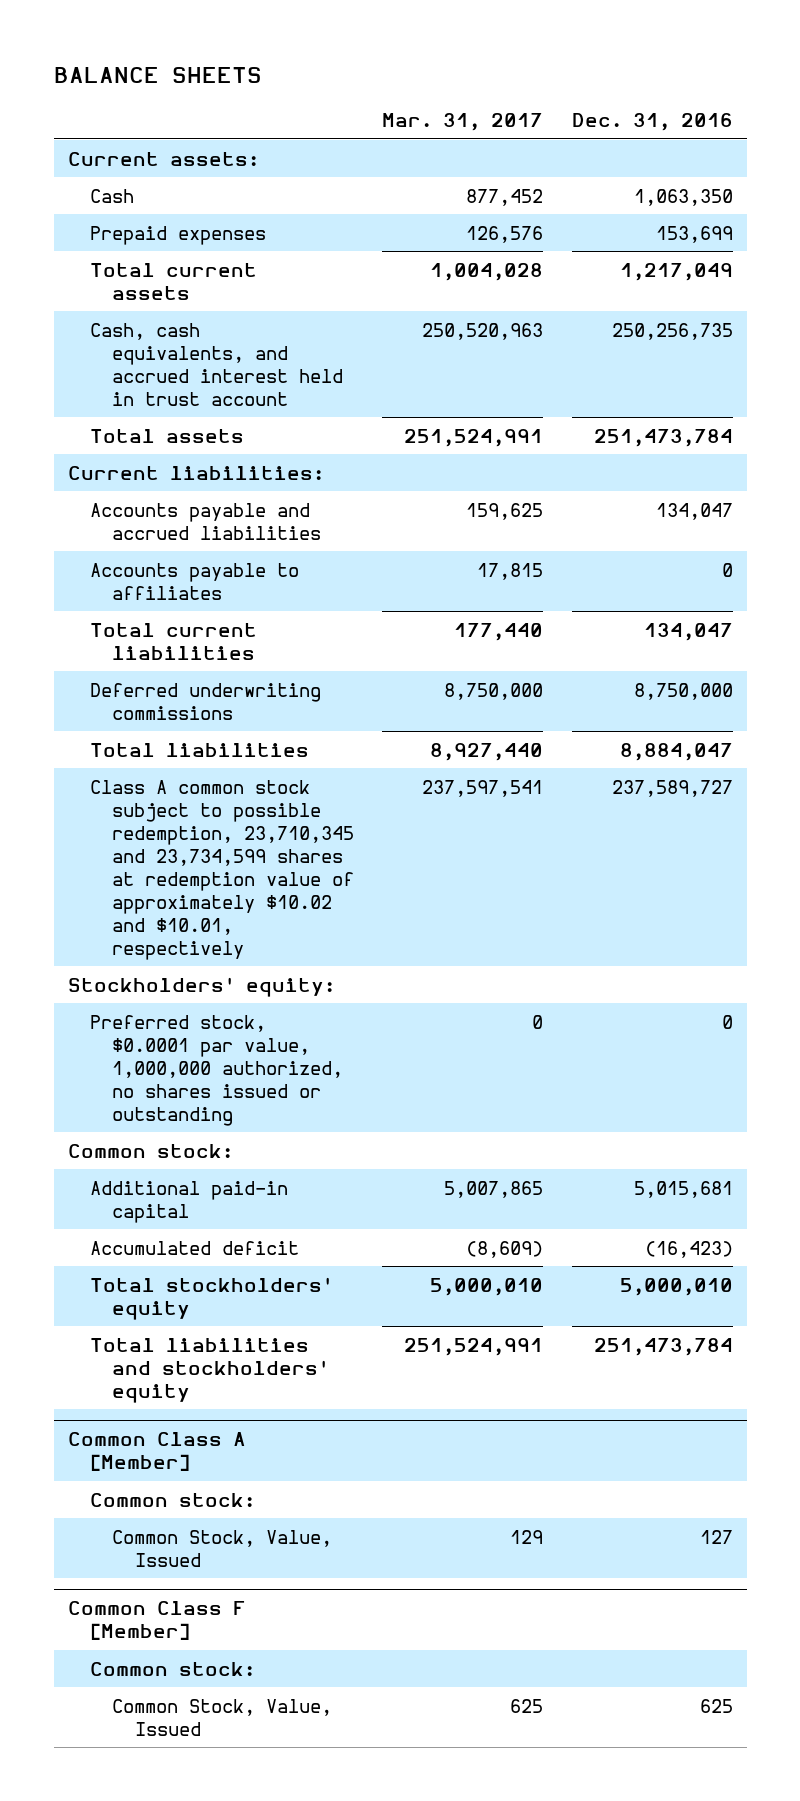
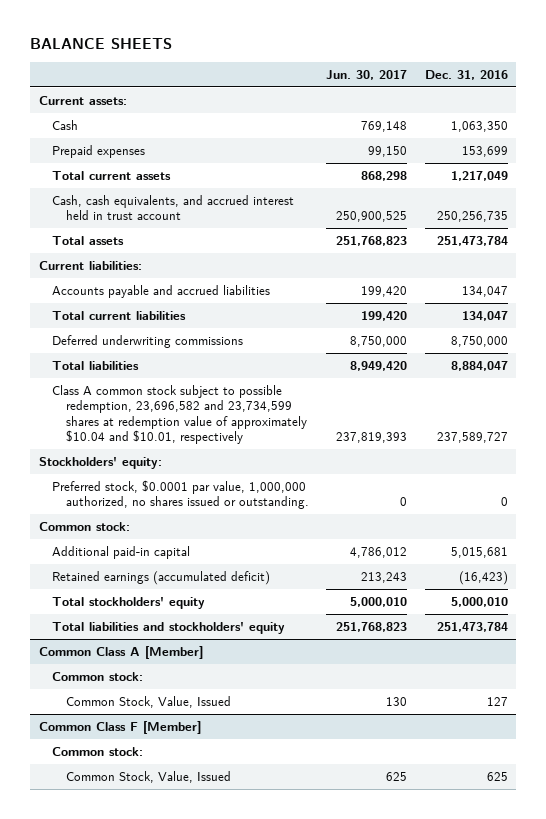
[382,113,544,132] Mar. 31, 2017 -> none
none -> [326,69,408,80] Jun. 30, 2017
[89,562,299,600] Accounts payable to affiliates -> none
[89,779,355,960] Class A common stock subject to possible redemption, 23,710,345 and 23,734,599 shares at redemption value of approximately $10.02 and $10.01, respectively -> [52,384,307,444] Class A common stock subject to possible redemption, 23,696,582 and 23,734,599 shares at redemption value of approximately $10.04 and $10.01, respectively
[89,1014,344,1126] Preferred stock, $0.0001 par value, 1,000,000 authorized, no shares issued or outstanding -> [52,479,309,510] Preferred stock, $0.0001 par value, 1,000,000 authorized, no shares issued or outstanding.
[89,1240,299,1255] Accumulated deficit -> [52,570,271,585] Retained earnings (accumulated deficit)

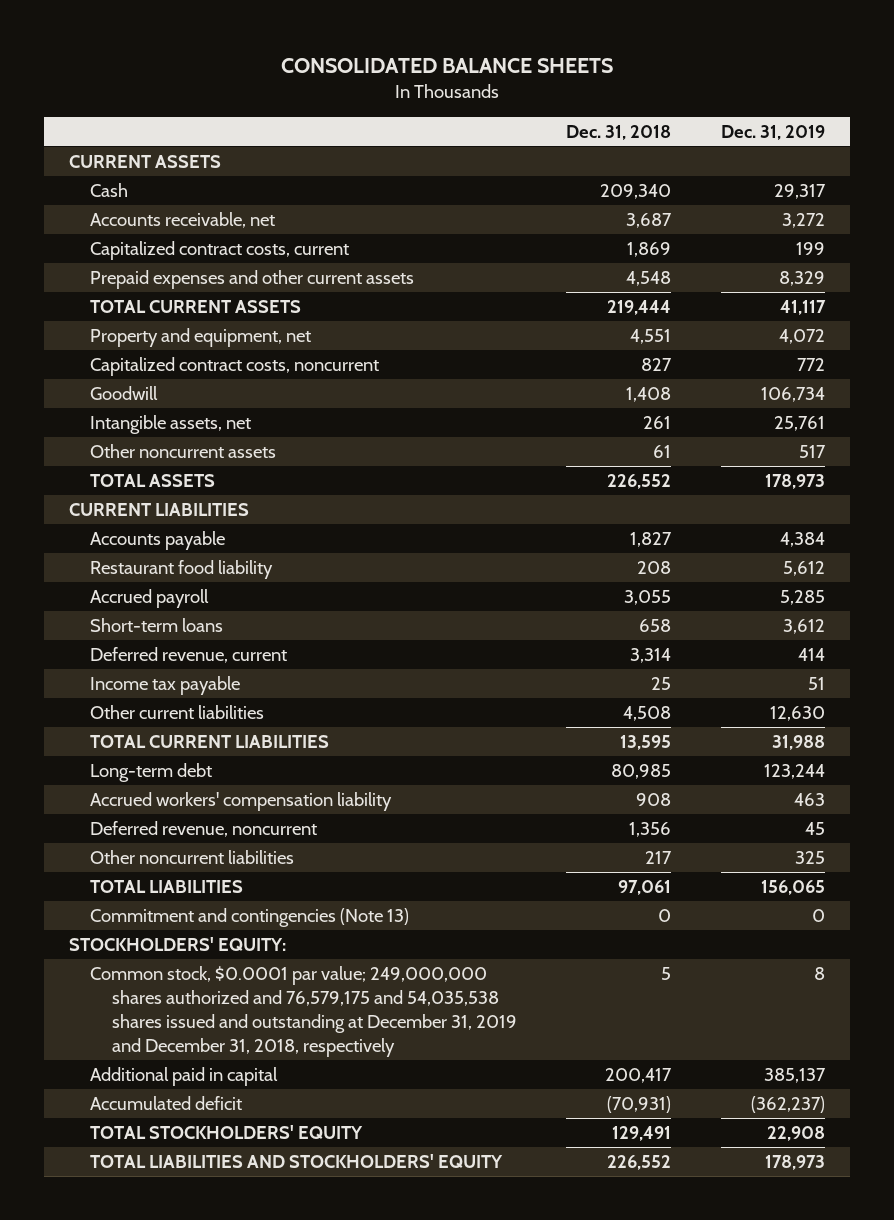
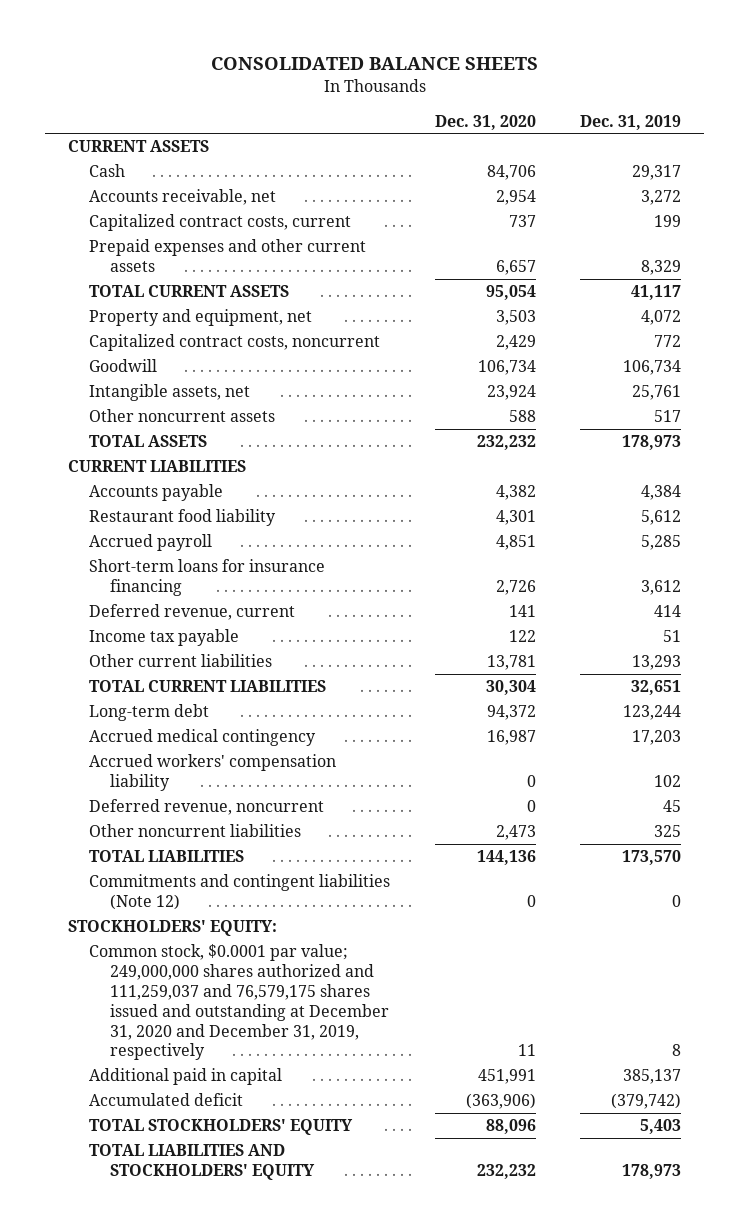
[566,124,672,140] Dec. 31, 2018 -> none
none -> [434,114,536,130] Dec. 31, 2020
[90,617,224,632] Short-term loans -> [88,559,325,597] Short-term loans for insurance financing
[770,705,826,721] 12,630 -> [632,655,682,671] 13,293
[772,734,826,750] 31,988 -> [631,680,682,696] 32,651
none -> [88,729,316,747] Accrued medical contingency
[794,792,826,806] 463 -> [654,775,682,788] 102
[761,879,826,895] 156,065 -> [622,850,682,866] 173,570
[90,907,410,927] Commitment and contingencies (Note 13) -> [88,874,390,911] Commitments and contingent liabilities (Note 12)
[90,965,517,1057] Common stock, $0.0001 par value; 249,000,000 shares authorized and 76,579,175 and 54,035,538 shares issued and outstanding at December 31, 2019 and December 31, 2018, respectively -> [88,944,390,1061] Common stock, $0.0001 par value; 249,000,000 shares authorized and 111,259,037 and 76,579,175 shares issued and outstanding at December 31, 2020 and December 31, 2019, respectively
[751,1095,826,1113] (362,237) -> [611,1093,682,1110] (379,742)
[767,1125,826,1141] 22,908 -> [640,1119,682,1135] 5,403

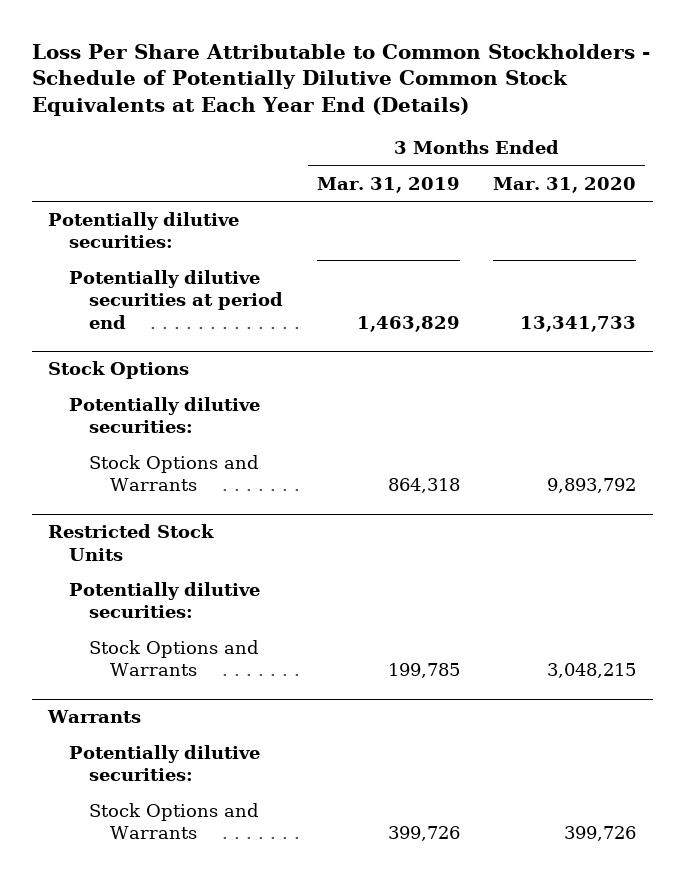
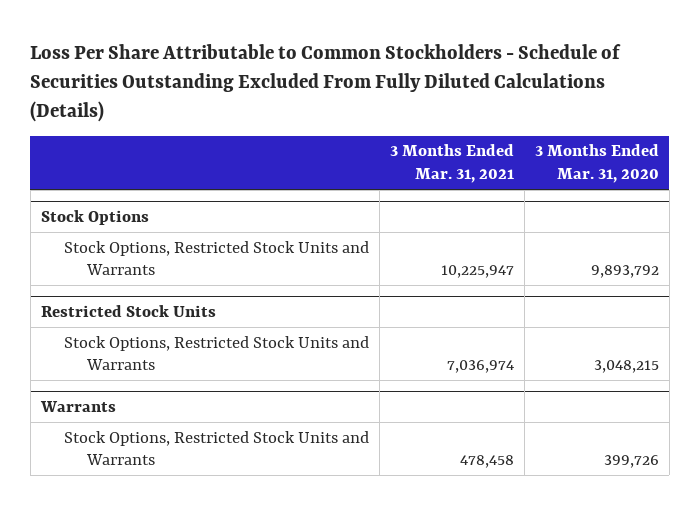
[31,43,650,117] Loss Per Share Attributable to Common Stockholders - Schedule of Potentially Dilutive Common Stock Equivalents at Each Year End (Details) -> [30,44,622,123] Loss Per Share Attributable to Common Stockholders - Schedule of Securities Outstanding Excluded From Fully Diluted Calculations (Details)
[316,176,460,193] Mar. 31, 2019 -> none
none -> [389,144,514,184] 3 Months Ended Mar. 31, 2021
[48,212,240,249] Potentially dilutive securities: -> none
[68,270,284,329] Potentially dilutive securities at period end -> none
[68,397,260,434] Potentially dilutive securities: -> none
[89,455,260,492] Stock Options and Warrants -> [63,240,369,276] Stock Options, Restricted Stock Units and Warrants
[68,582,260,619] Potentially dilutive securities: -> none
[89,640,260,677] Stock Options and Warrants -> [63,335,369,371] Stock Options, Restricted Stock Units and Warrants
[68,745,260,782] Potentially dilutive securities: -> none
[89,803,260,840] Stock Options and Warrants -> [63,430,369,466] Stock Options, Restricted Stock Units and Warrants

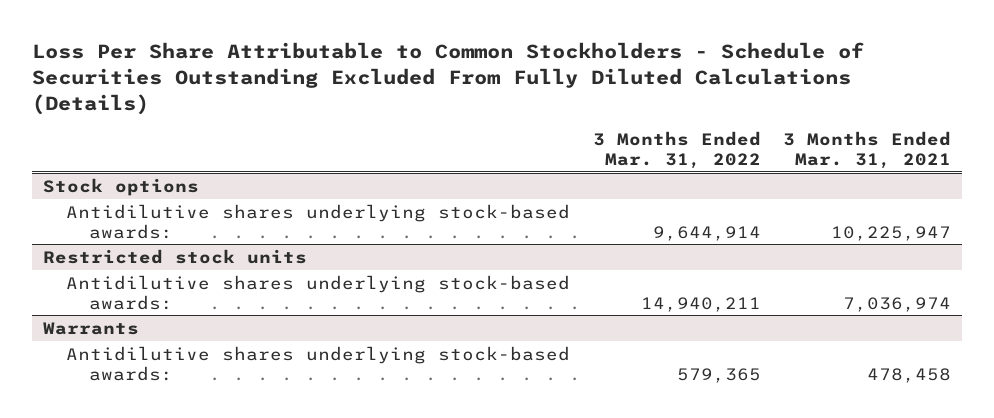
[534,144,659,184] 3 Months Ended Mar. 31, 2020 -> none
none -> [592,130,761,169] 3 Months Ended Mar. 31, 2022
[40,210,149,226] Stock Options -> [43,177,200,196] Stock options
[63,240,369,276] Stock Options, Restricted Stock Units and Warrants -> [65,203,570,239] Antidilutive shares underlying stock-based awards:
[40,305,216,318] Restricted Stock Units -> [43,248,308,264] Restricted stock units
[63,335,369,371] Stock Options, Restricted Stock Units and Warrants -> [65,274,570,310] Antidilutive shares underlying stock-based awards:
[63,430,369,466] Stock Options, Restricted Stock Units and Warrants -> [65,345,570,381] Antidilutive shares underlying stock-based awards:

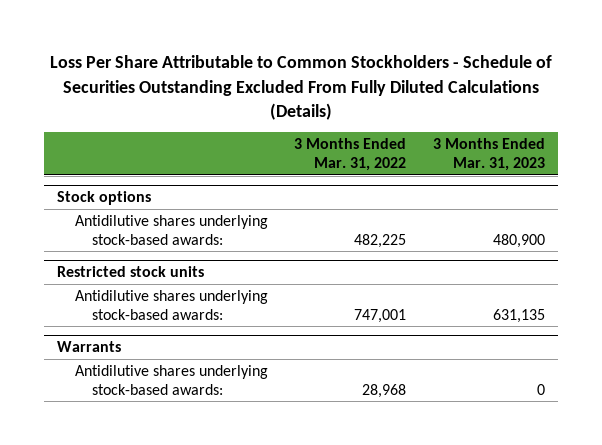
[783,130,952,169] 3 Months Ended Mar. 31, 2021 -> none
none -> [432,138,545,171] 3 Months Ended Mar. 31, 2023
[652,225,761,241] 9,644,914 -> [354,233,407,248] 482,225
[640,296,761,312] 14,940,211 -> [354,308,407,323] 747,001
[676,367,761,383] 579,365 -> [362,383,407,398] 28,968

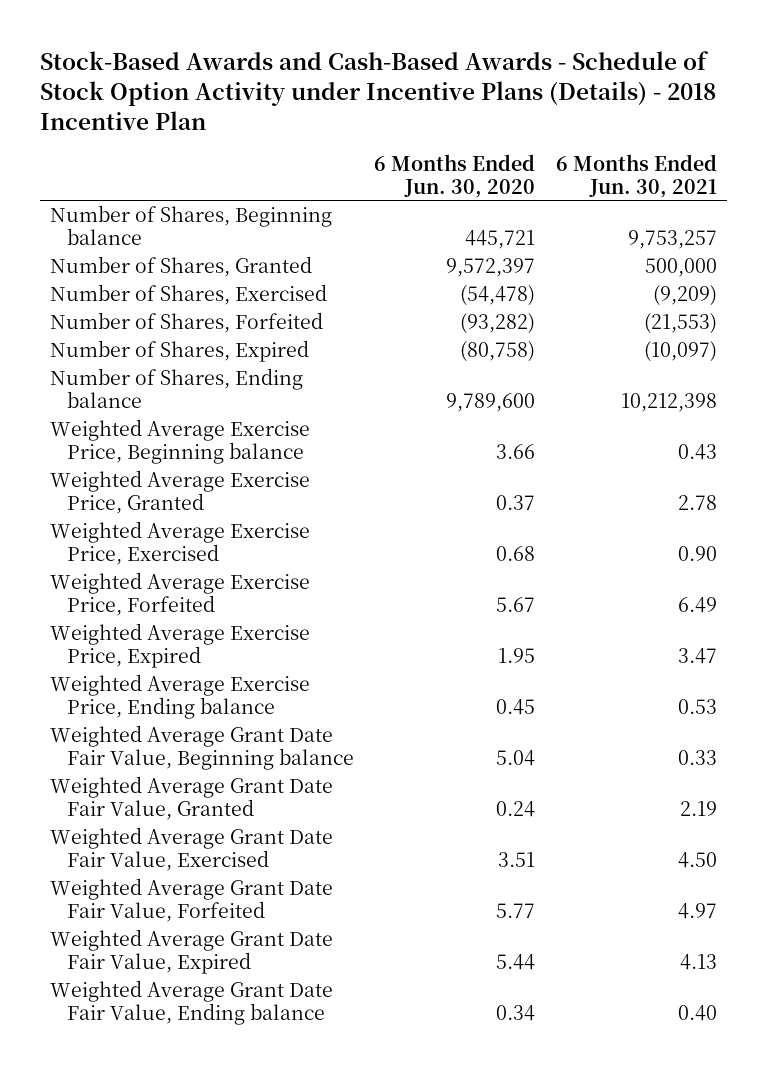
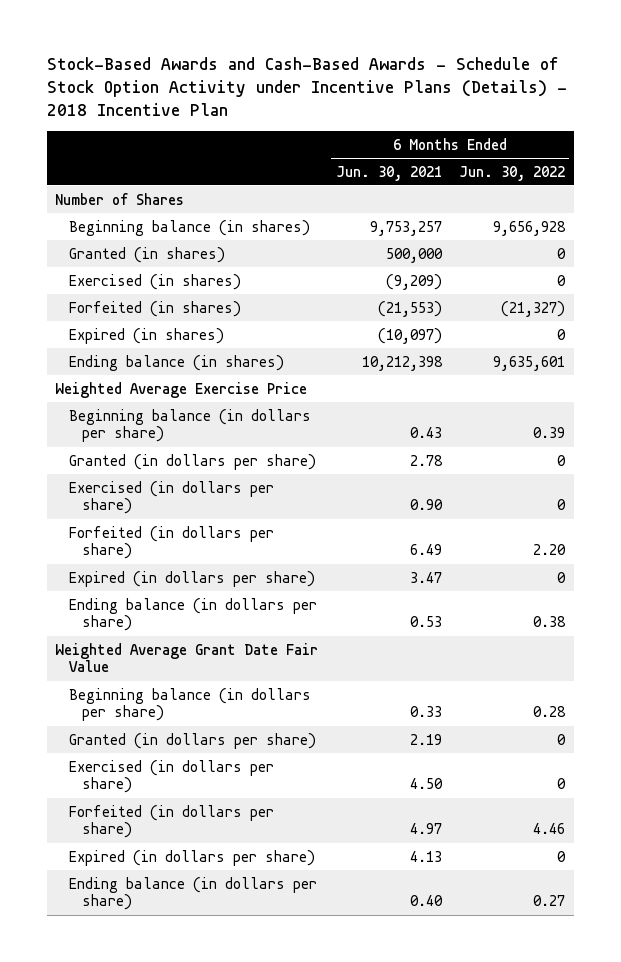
[374,153,536,198] 6 Months Ended Jun. 30, 2020 -> none
none -> [459,165,566,181] Jun. 30, 2022
none -> [55,192,185,205] Number of Shares
[49,204,332,245] Number of Shares, Beginning balance -> [68,219,310,236] Beginning balance (in shares)
[49,255,312,277] Number of Shares, Granted -> [68,246,225,263] Granted (in shares)
[49,283,327,305] Number of Shares, Exercised -> [68,273,241,290] Exercised (in shares)
[49,311,323,333] Number of Shares, Forfeited -> [68,300,241,317] Forfeited (in shares)
[49,339,309,362] Number of Shares, Expired -> [68,327,224,344] Expired (in shares)
[49,367,303,408] Number of Shares, Ending balance -> [68,354,284,371] Ending balance (in shares)
none -> [55,381,308,398] Weighted Average Exercise Price
[49,418,310,464] Weighted Average Exercise Price, Beginning balance -> [68,408,311,443] Beginning balance (in dollars per share)
[49,469,310,514] Weighted Average Exercise Price, Granted -> [68,453,316,470] Granted (in dollars per share)
[49,520,310,565] Weighted Average Exercise Price, Exercised -> [68,480,274,515] Exercised (in dollars per share)
[49,571,310,616] Weighted Average Exercise Price, Forfeited -> [68,525,274,560] Forfeited (in dollars per share)
[49,622,310,668] Weighted Average Exercise Price, Expired -> [68,570,315,587] Expired (in dollars per share)
[49,673,310,719] Weighted Average Exercise Price, Ending balance -> [68,597,317,632] Ending balance (in dollars per share)
none -> [55,642,319,673] Weighted Average Grant Date Fair Value
[49,724,355,770] Weighted Average Grant Date Fair Value, Beginning balance -> [68,687,311,722] Beginning balance (in dollars per share)
[49,775,333,820] Weighted Average Grant Date Fair Value, Granted -> [68,732,316,749] Granted (in dollars per share)
[49,826,333,871] Weighted Average Grant Date Fair Value, Exercised -> [68,759,274,794] Exercised (in dollars per share)
[49,877,333,922] Weighted Average Grant Date Fair Value, Forfeited -> [68,804,274,839] Forfeited (in dollars per share)
[49,928,333,974] Weighted Average Grant Date Fair Value, Expired -> [68,849,315,866] Expired (in dollars per share)
[49,979,333,1025] Weighted Average Grant Date Fair Value, Ending balance -> [68,876,317,911] Ending balance (in dollars per share)

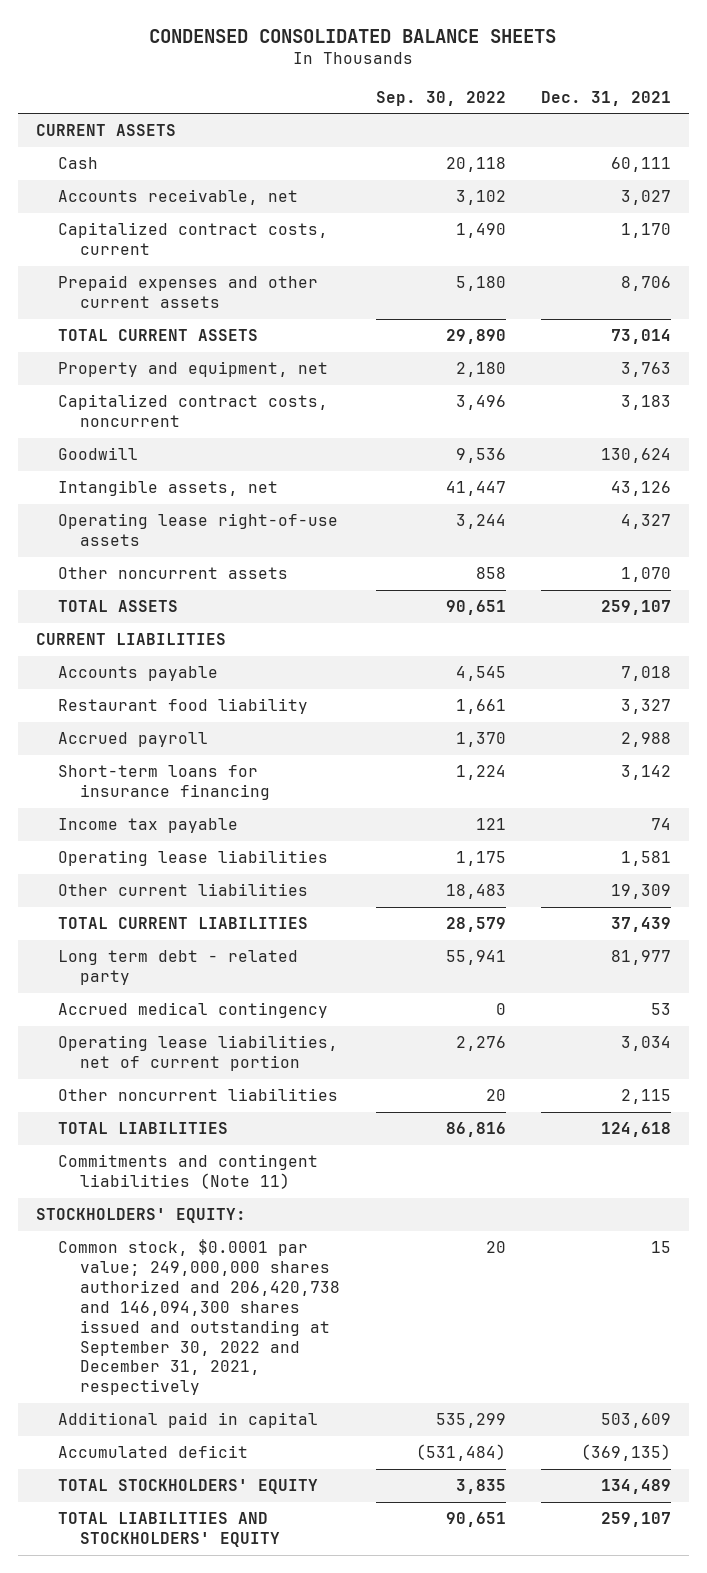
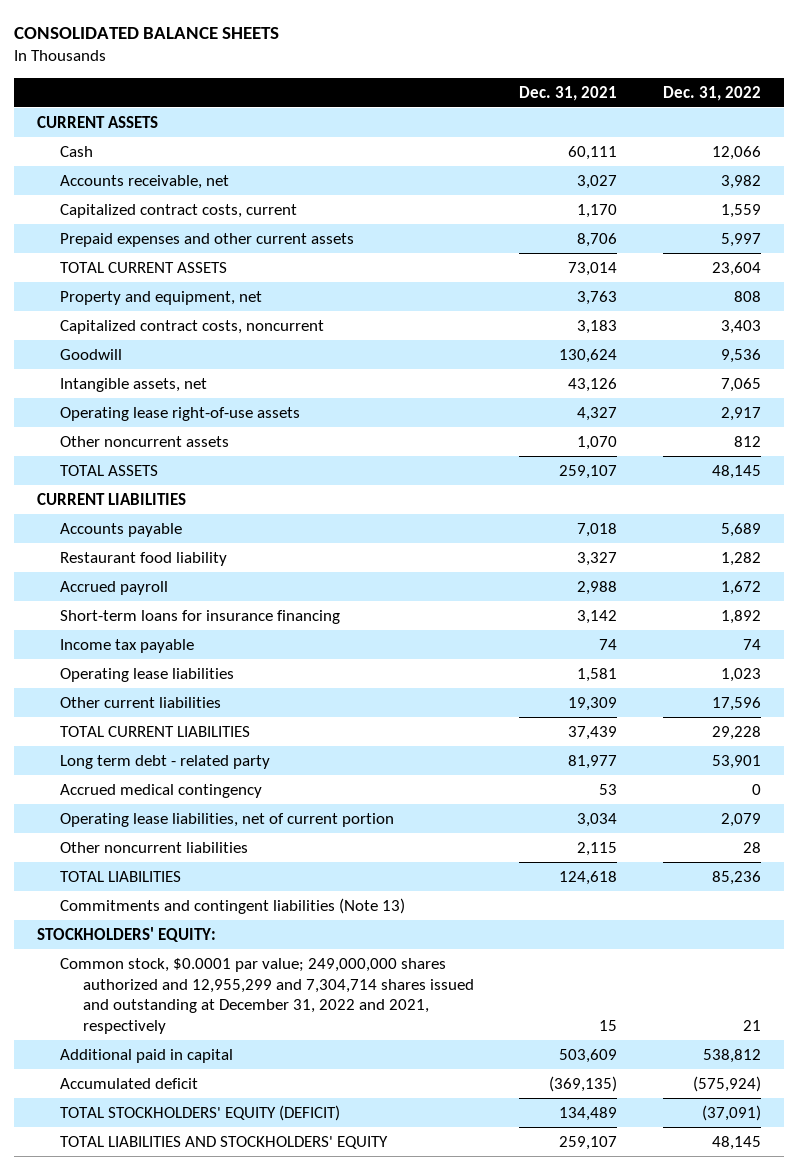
[149,28,557,43] CONDENSED CONSOLIDATED BALANCE SHEETS -> [13,27,279,40] CONSOLIDATED BALANCE SHEETS
[375,90,506,106] Sep. 30, 2022 -> none
none -> [662,85,761,101] Dec. 31, 2022
[57,1154,318,1190] Commitments and contingent liabilities (Note 11) -> [59,898,405,915] Commitments and contingent liabilities (Note 13)
[57,1239,340,1396] Common stock, $0.0001 par value; 249,000,000 shares authorized and 206,420,738 and 146,094,300 shares issued and outstanding at September 30, 2022 and December 31, 2021, respectively -> [59,958,474,1034] Common stock, $0.0001 par value; 249,000,000 shares authorized and 12,955,299 and 7,304,714 shares issued and outstanding at December 31, 2022 and 2021, respectively
[57,1479,318,1495] TOTAL STOCKHOLDERS' EQUITY -> [59,1105,340,1122] TOTAL STOCKHOLDERS' EQUITY (DEFICIT)

